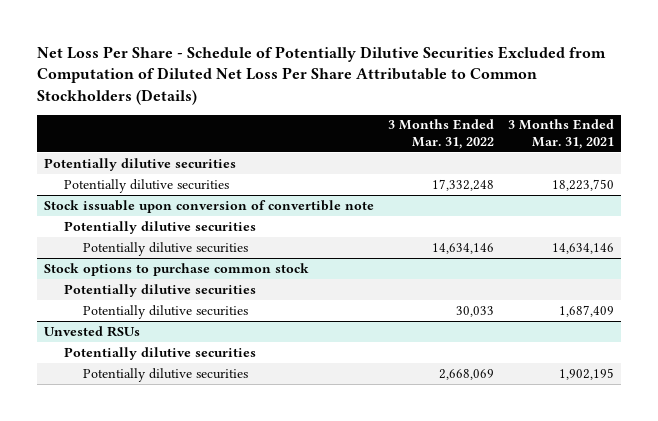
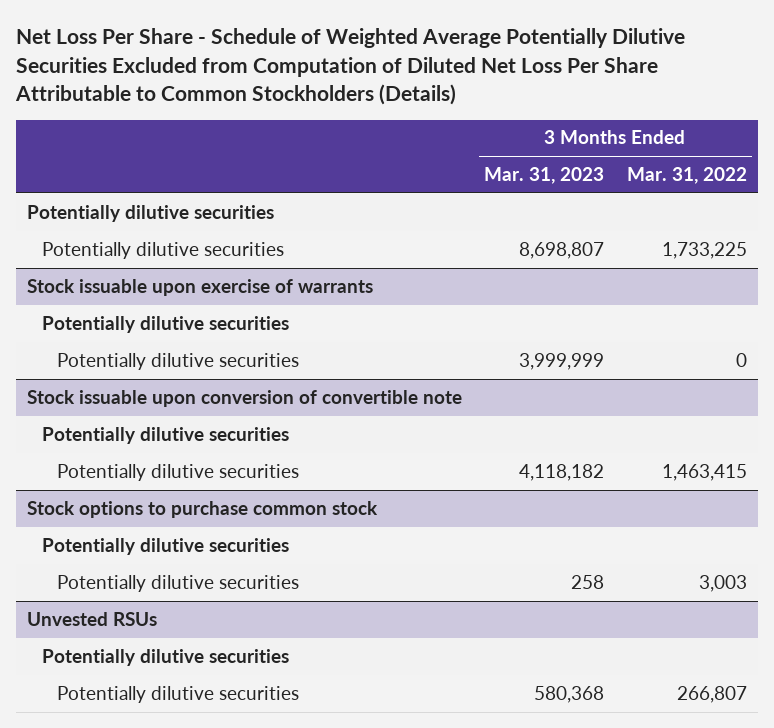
[36,45,606,105] Net Loss Per Share - Schedule of Potentially Dilutive Securities Excluded from Computation of Diluted Net Loss Per Share Attributable to Common Stockholders (Details) -> [14,28,685,106] Net Loss Per Share - Schedule of Weighted Average Potentially Dilutive Securities Excluded from Computation of Diluted Net Loss Per Share Attributable to Common Stockholders (Details)
[508,119,615,149] 3 Months Ended Mar. 31, 2021 -> none
none -> [484,166,605,184] Mar. 31, 2023
[431,178,494,191] 17,332,248 -> [661,241,747,259] 1,733,225
none -> [26,278,373,296] Stock issuable upon exercise of warrants
none -> [42,315,290,333] Potentially dilutive securities
none -> [57,352,300,370] Potentially dilutive securities
[431,242,494,254] 14,634,146 -> [661,463,747,481] 1,463,415
[455,305,494,317] 30,033 -> [698,574,747,592] 3,003
[438,368,494,380] 2,668,069 -> [676,685,747,703] 266,807

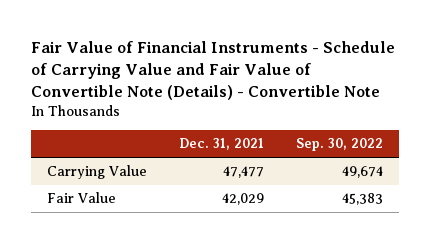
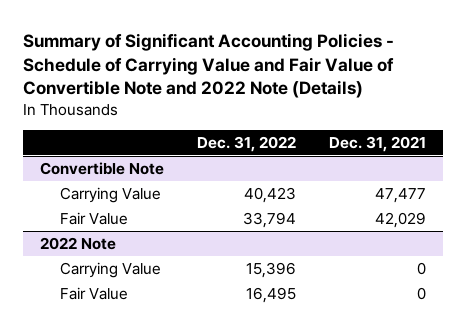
[31,41,396,100] Fair Value of Financial Instruments - Schedule of Carrying Value and Fair Value of Convertible Note (Details) - Convertible Note -> [23,32,395,99] Summary of Significant Accounting Policies - Schedule of Carrying Value and Fair Value of Convertible Note and 2022 Note (Details)
[296,138,384,152] Sep. 30, 2022 -> none
none -> [197,135,297,152] Dec. 31, 2022
none -> [39,161,164,175] Convertible Note
none -> [39,236,116,250] 2022 Note
none -> [60,261,162,278] Carrying Value
none -> [60,286,129,300] Fair Value

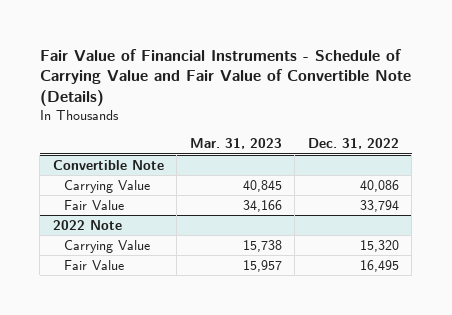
[23,32,395,99] Summary of Significant Accounting Policies - Schedule of Carrying Value and Fair Value of Convertible Note and 2022 Note (Details) -> [39,48,411,107] Fair Value of Financial Instruments - Schedule of Carrying Value and Fair Value of Convertible Note (Details)
[329,135,427,152] Dec. 31, 2021 -> none
none -> [189,138,282,150] Mar. 31, 2023
[244,186,297,203] 40,423 -> [359,179,399,192] 40,086
[246,261,297,278] 15,396 -> [359,239,399,252] 15,320

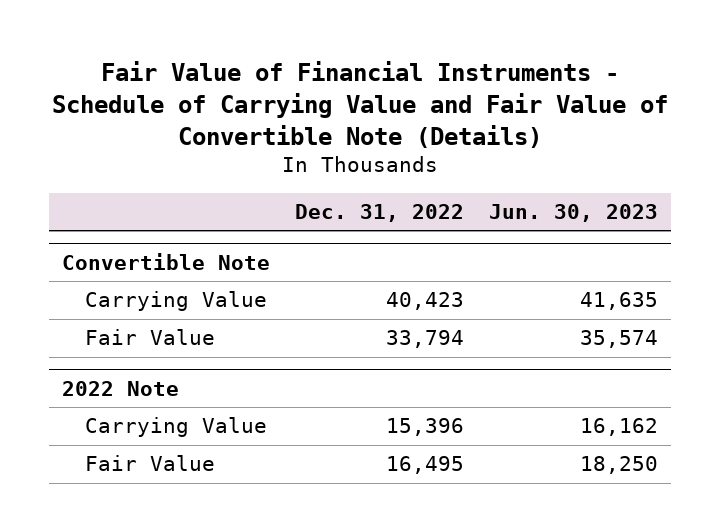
[189,138,282,150] Mar. 31, 2023 -> none
none -> [489,204,659,223] Jun. 30, 2023
[359,179,399,192] 40,086 -> [385,292,464,311] 40,423
[359,239,399,252] 15,320 -> [385,418,464,437] 15,396

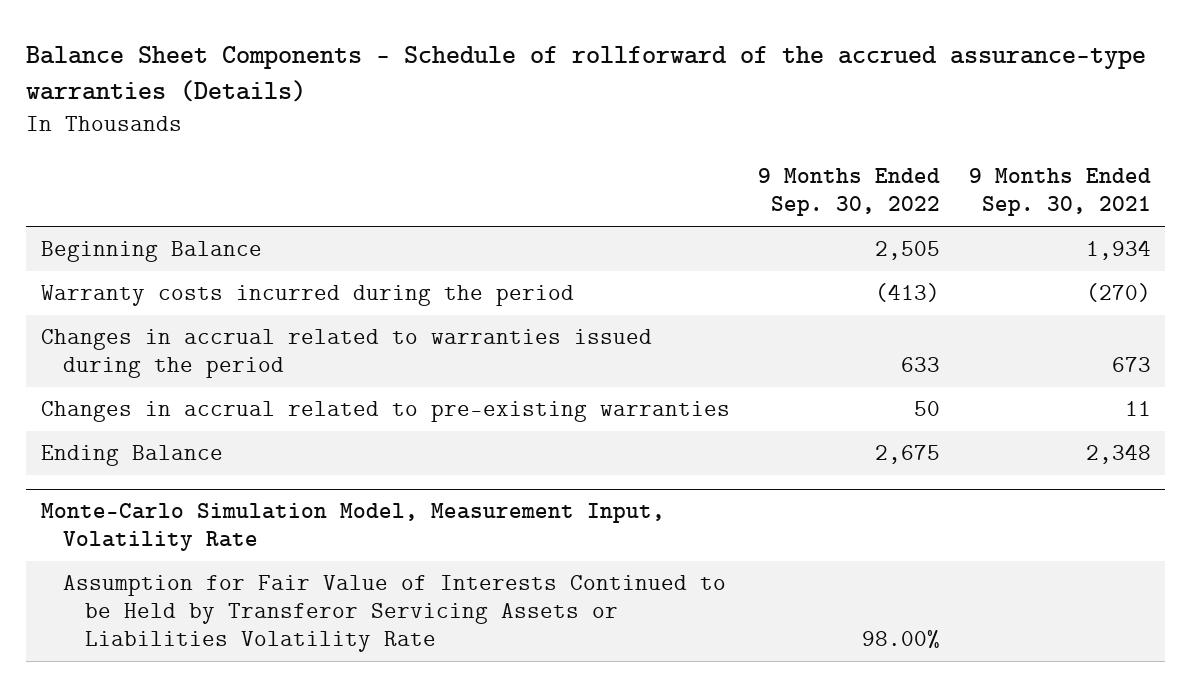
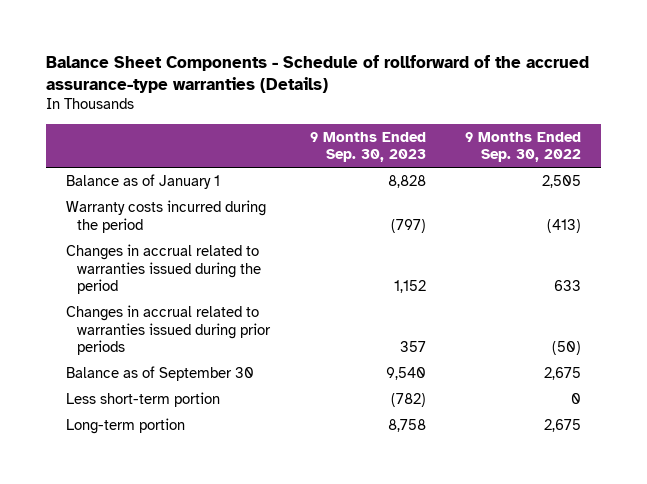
[968,168,1151,217] 9 Months Ended Sep. 30, 2021 -> none
none -> [309,131,426,163] 9 Months Ended Sep. 30, 2023
[40,241,262,263] Beginning Balance -> [65,173,220,189] Balance as of January 1
[40,503,665,552] Monte-Carlo Simulation Model, Measurement Input, Volatility Rate -> none
[62,575,726,653] Assumption for Fair Value of Interests Continued to be Held by Transferor Servicing Assets or Liabilities Volatility Rate -> none
[40,401,730,423] Changes in accrual related to pre-existing warranties -> [65,304,271,356] Changes in accrual related to warranties issued during prior periods
[914,401,941,417] 50 -> [552,341,582,356] (50)
[40,445,223,467] Ending Balance -> [65,365,254,381] Balance as of September 30
none -> [65,391,220,407] Less short-term portion
none -> [65,417,185,434] Long-term portion

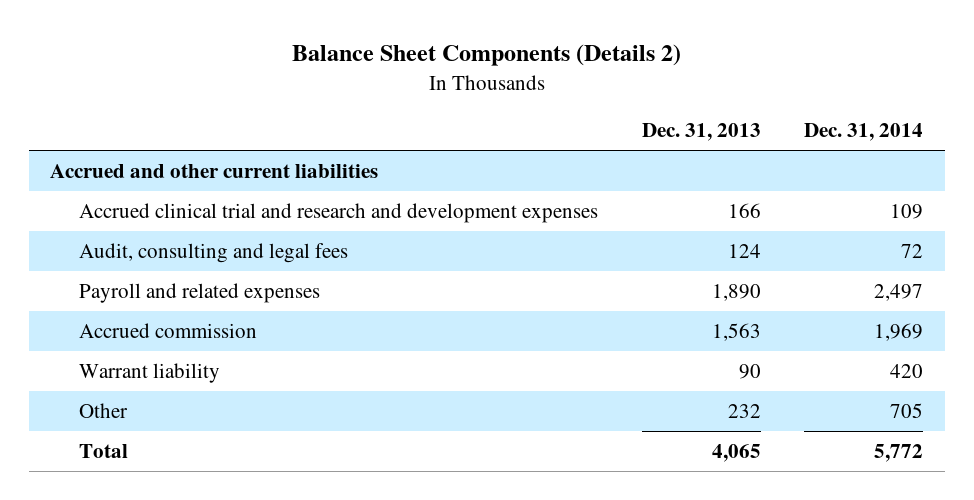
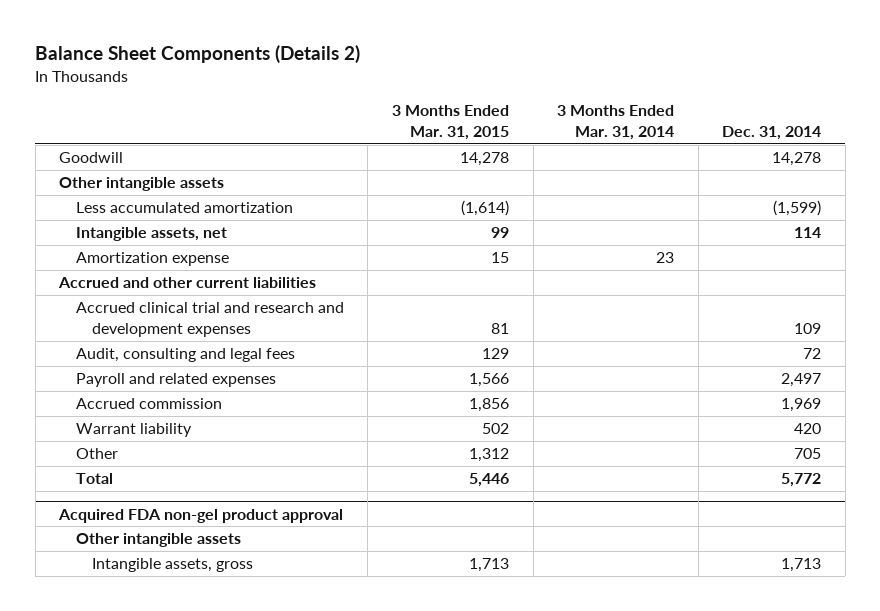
[641,123,761,142] Dec. 31, 2013 -> none
none -> [391,105,509,140] 3 Months Ended Mar. 31, 2015
none -> [557,105,675,140] 3 Months Ended Mar. 31, 2014
none -> [59,152,124,164] Goodwill
none -> [59,177,225,192] Other intangible assets
none -> [75,202,293,214] Less accumulated amortization
none -> [75,227,227,242] Intangible assets, net
none -> [75,252,229,267] Amortization expense
none -> [58,508,344,523] Acquired FDA non-gel product approval
none -> [75,533,241,548] Other intangible assets
none -> [92,558,254,573] Intangible assets, gross

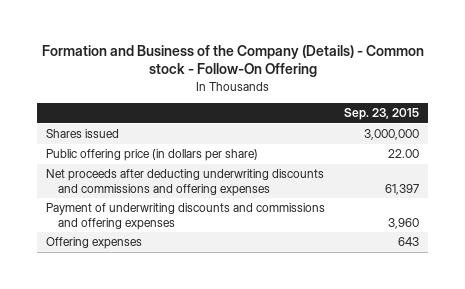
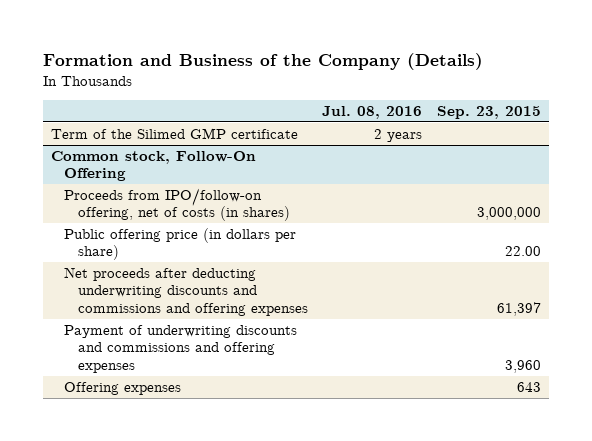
[41,44,424,78] Formation and Business of the Company (Details) - Common stock - Follow-On Offering -> [43,52,484,70] Formation and Business of the Company (Details)
none -> [322,105,423,119] Jul. 08, 2016
none -> [50,127,298,139] Term of the Silimed GMP certificate
none -> [50,150,256,182] Common stock, Follow-On Offering
[46,129,120,139] Shares issued -> [64,187,290,222] Proceeds from IPO/follow-on offering, net of costs (in shares)

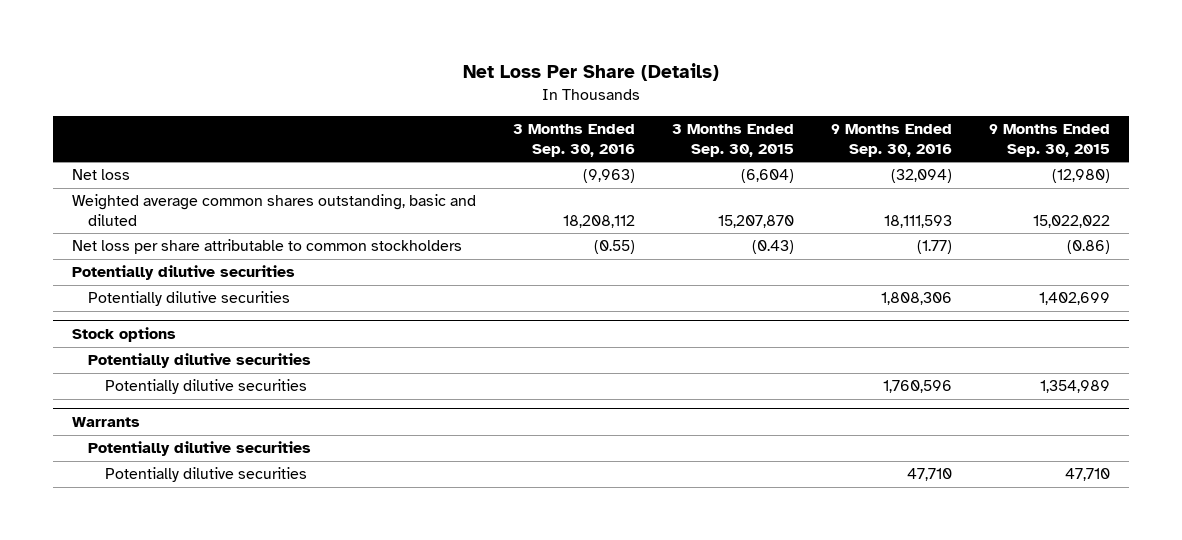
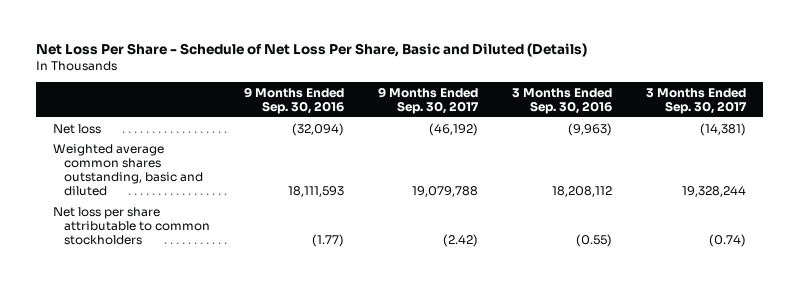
[462,62,719,81] Net Loss Per Share (Details) -> [35,43,587,58] Net Loss Per Share - Schedule of Net Loss Per Share, Basic and Diluted (Details)
[671,123,794,157] 3 Months Ended Sep. 30, 2015 -> none
[989,123,1111,157] 9 Months Ended Sep. 30, 2015 -> none
none -> [377,86,479,114] 9 Months Ended Sep. 30, 2017
none -> [646,87,748,114] 3 Months Ended Sep. 30, 2017
[71,265,295,281] Potentially dilutive securities -> none
[88,291,291,307] Potentially dilutive securities -> none
[71,327,176,343] Stock options -> none
[88,353,312,369] Potentially dilutive securities -> none
[105,379,308,395] Potentially dilutive securities -> none
[71,417,140,428] Warrants -> none
[88,441,312,457] Potentially dilutive securities -> none
[105,467,308,483] Potentially dilutive securities -> none

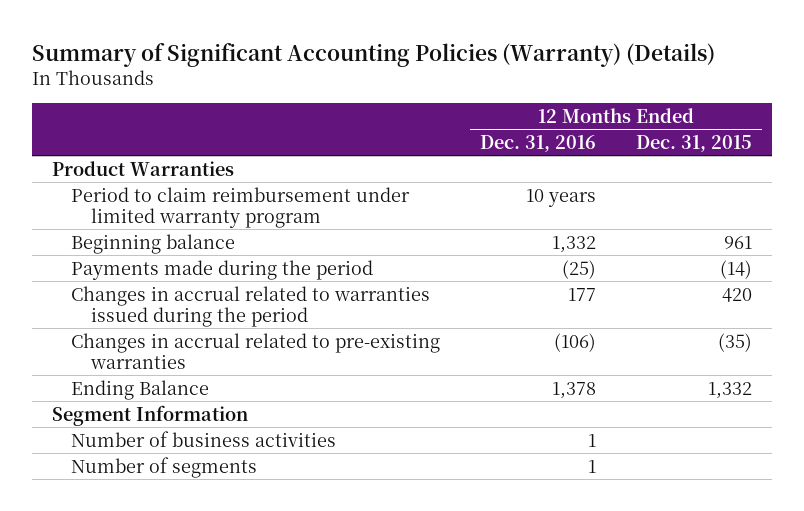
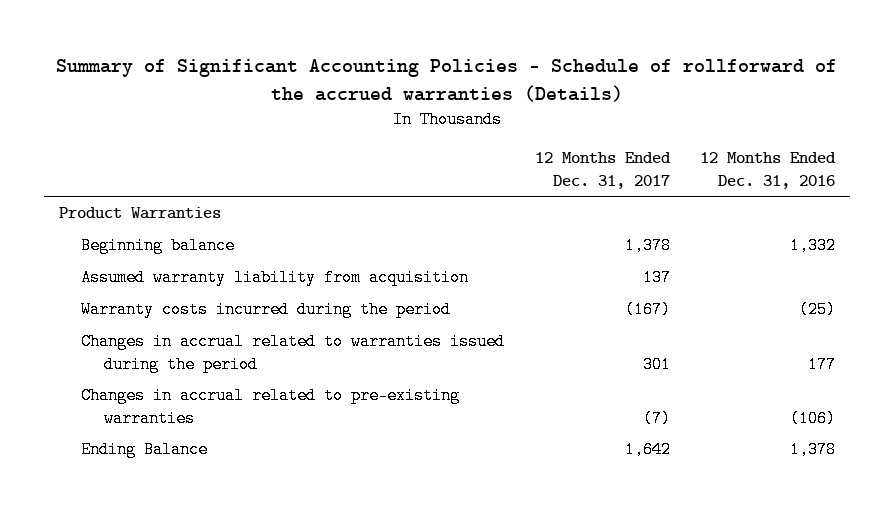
[32,42,716,67] Summary of Significant Accounting Policies (Warranty) (Details) -> [56,58,838,102] Summary of Significant Accounting Policies - Schedule of rollforward of the accrued warranties (Details)
[635,134,752,152] Dec. 31, 2015 -> none
none -> [534,152,671,189] 12 Months Ended Dec. 31, 2017
[71,186,411,228] Period to claim reimbursement under limited warranty program -> none
none -> [81,269,470,287] Assumed warranty liability from acquisition
[71,259,374,280] Payments made during the period -> [81,301,452,319] Warranty costs incurred during the period
[52,404,249,426] Segment Information -> none
[71,430,337,447] Number of business activities -> none
[71,456,258,478] Number of segments -> none

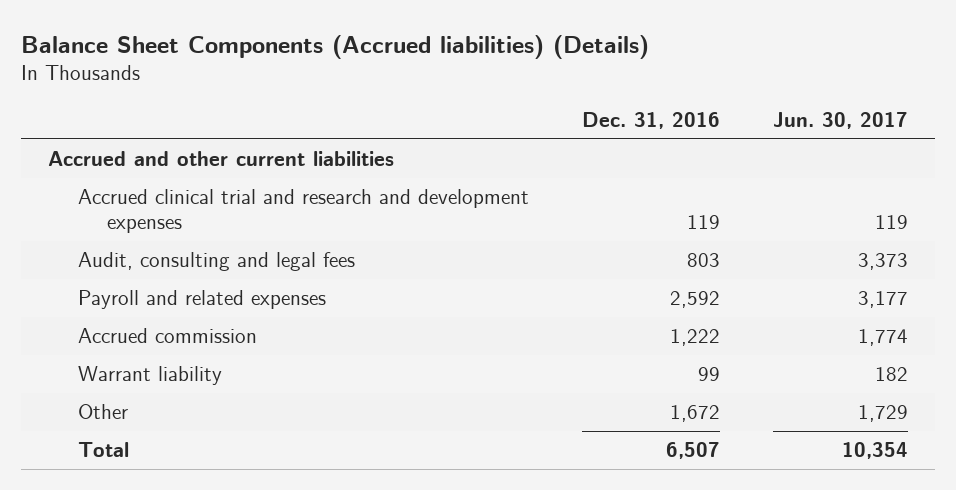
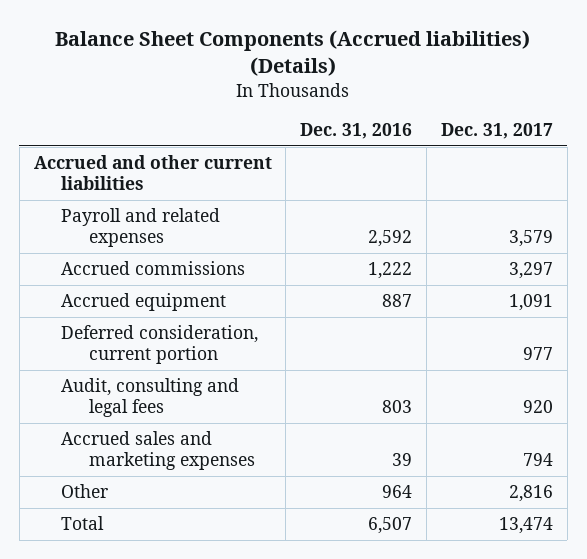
[773,111,909,129] Jun. 30, 2017 -> none
none -> [440,123,553,140] Dec. 31, 2017
[77,189,529,234] Accrued clinical trial and research and development expenses -> none
[77,366,222,386] Warrant liability -> none
[77,328,257,344] Accrued commission -> [61,261,246,276] Accrued commissions
none -> [61,293,227,312] Accrued equipment
none -> [61,325,259,364] Deferred consideration, current portion
[77,252,355,272] Audit, consulting and legal fees -> [61,378,240,417] Audit, consulting and legal fees
none -> [61,431,255,470] Accrued sales and marketing expenses
[669,405,720,423] 1,672 -> [382,485,413,499] 964

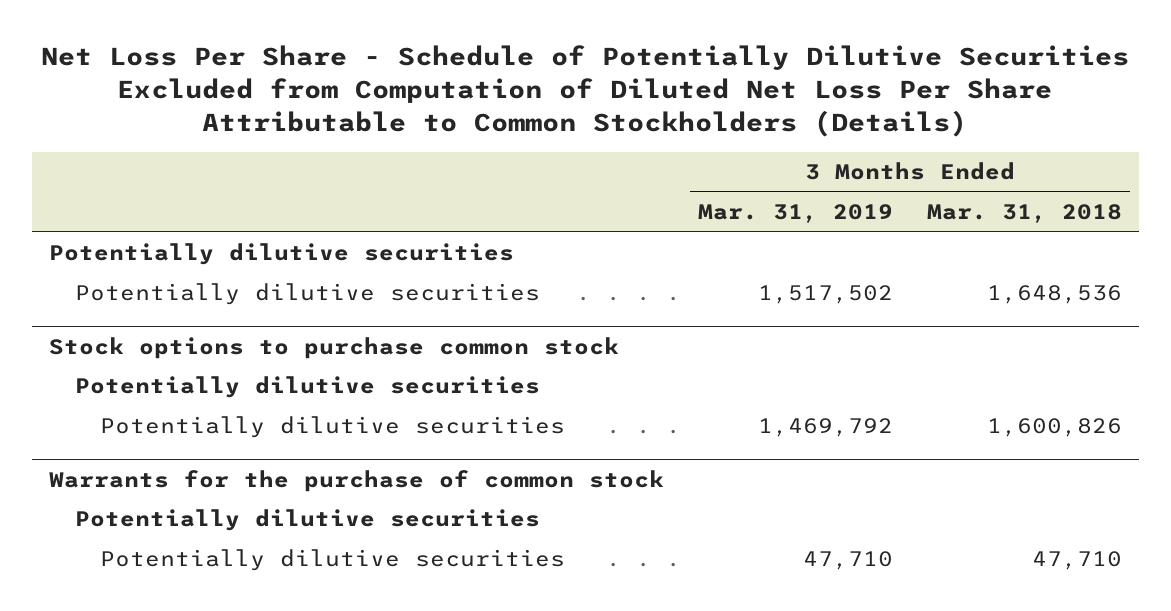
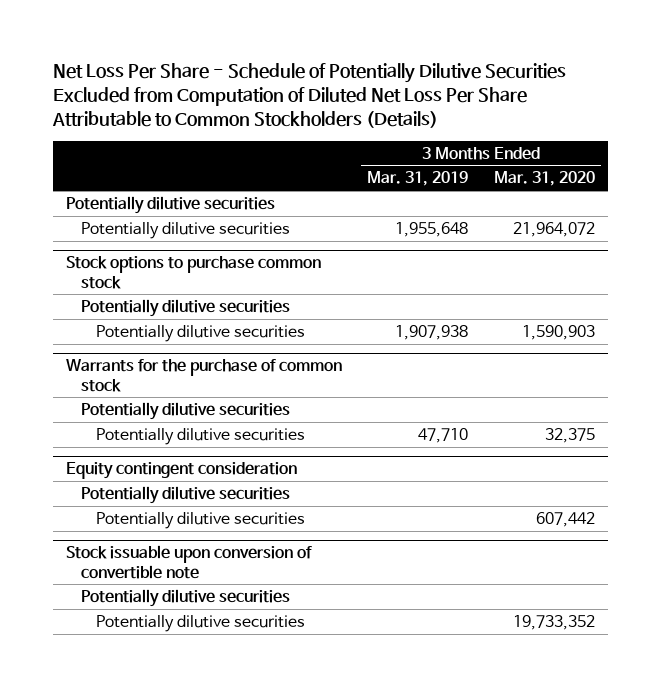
[926,204,1122,224] Mar. 31, 2018 -> none
none -> [493,171,595,187] Mar. 31, 2020
[757,285,893,305] 1,517,502 -> [395,221,469,237] 1,955,648
[757,418,893,438] 1,469,792 -> [395,324,469,340] 1,907,938
none -> [65,462,297,480] Equity contingent consideration
none -> [80,485,290,504] Potentially dilutive securities
none -> [95,511,305,529] Potentially dilutive securities
none -> [65,545,312,579] Stock issuable upon conversion of convertible note
none -> [80,588,290,607] Potentially dilutive securities
none -> [95,614,305,632] Potentially dilutive securities

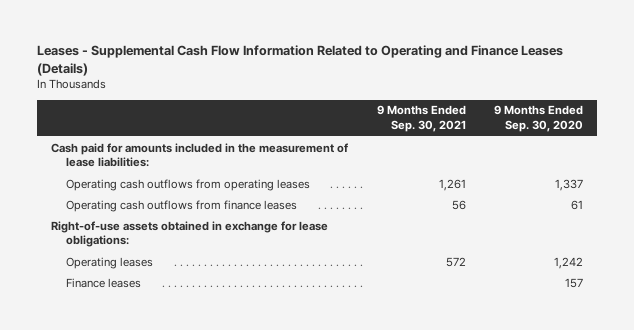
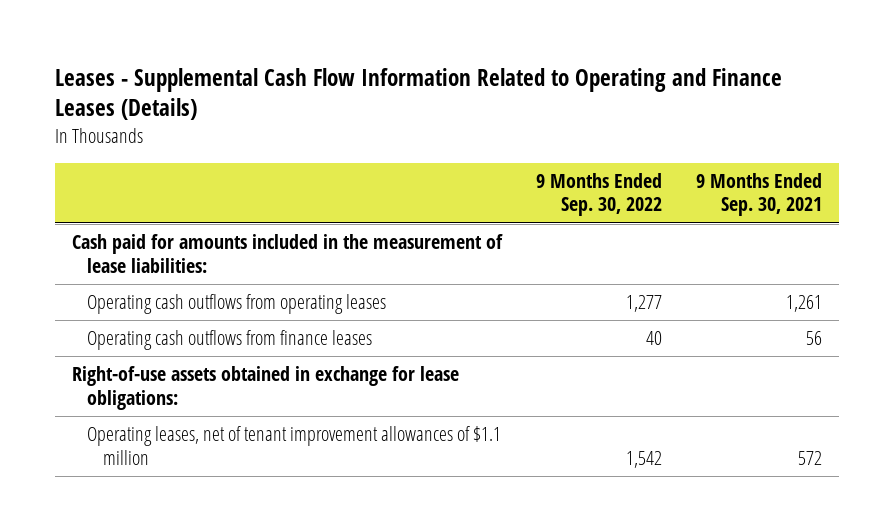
[493,105,583,132] 9 Months Ended Sep. 30, 2020 -> none
none -> [535,173,662,217] 9 Months Ended Sep. 30, 2022
[66,277,142,288] Finance leases -> none
[66,256,154,269] Operating leases -> [87,426,502,465] Operating leases, net of tenant improvement allowances of $1.1 million

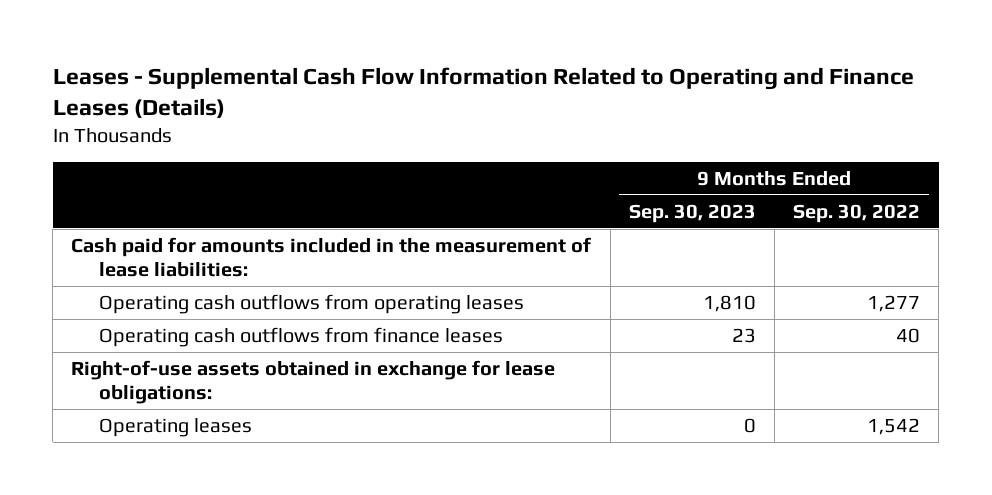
[696,173,823,217] 9 Months Ended Sep. 30, 2021 -> none
none -> [628,203,756,223] Sep. 30, 2023
[87,426,502,465] Operating leases, net of tenant improvement allowances of $1.1 million -> [98,418,252,438] Operating leases

